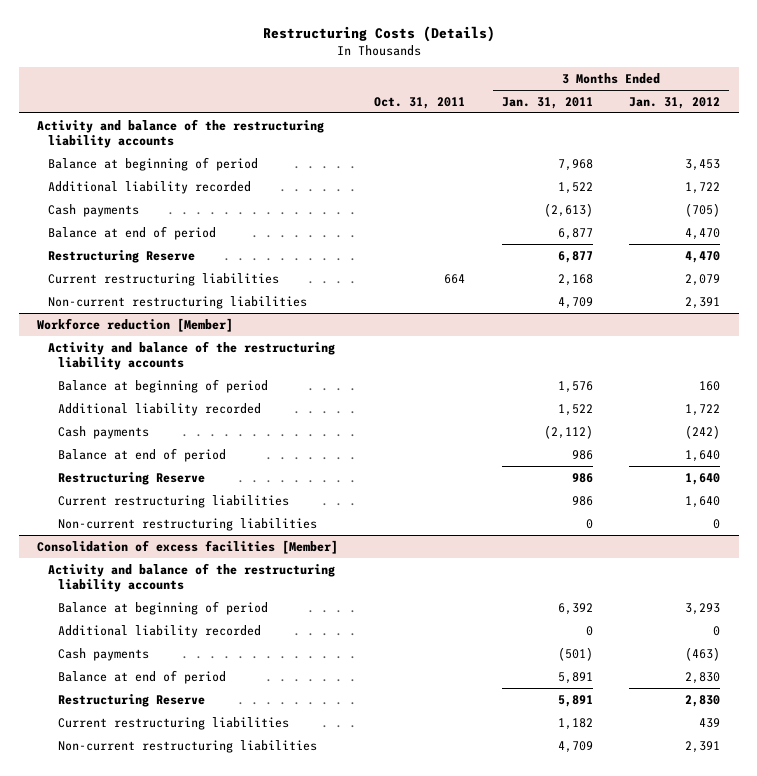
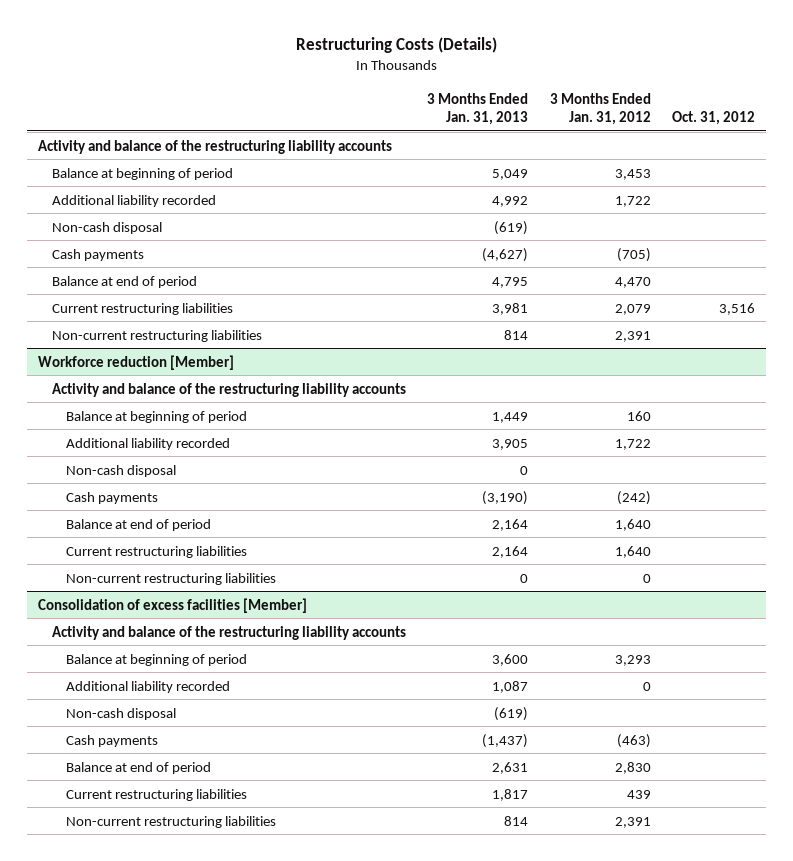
[374,96,466,109] Oct. 31, 2011 -> none
[501,96,593,109] Jan. 31, 2011 -> none
none -> [427,92,529,126] 3 Months Ended Jan. 31, 2013
none -> [672,111,756,126] Oct. 31, 2012
none -> [51,221,162,234] Non-cash disposal
[47,249,195,263] Restructuring Reserve -> none
none -> [65,464,176,477] Non-cash disposal
[58,471,206,485] Restructuring Reserve -> none
none -> [65,707,176,720] Non-cash disposal
[58,693,206,707] Restructuring Reserve -> none

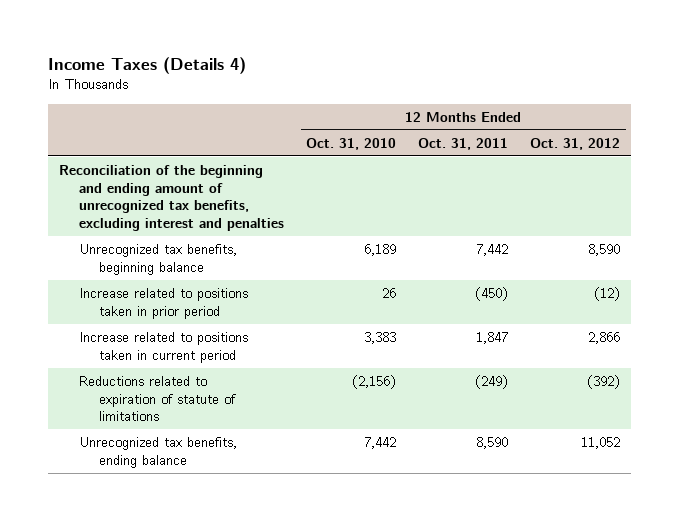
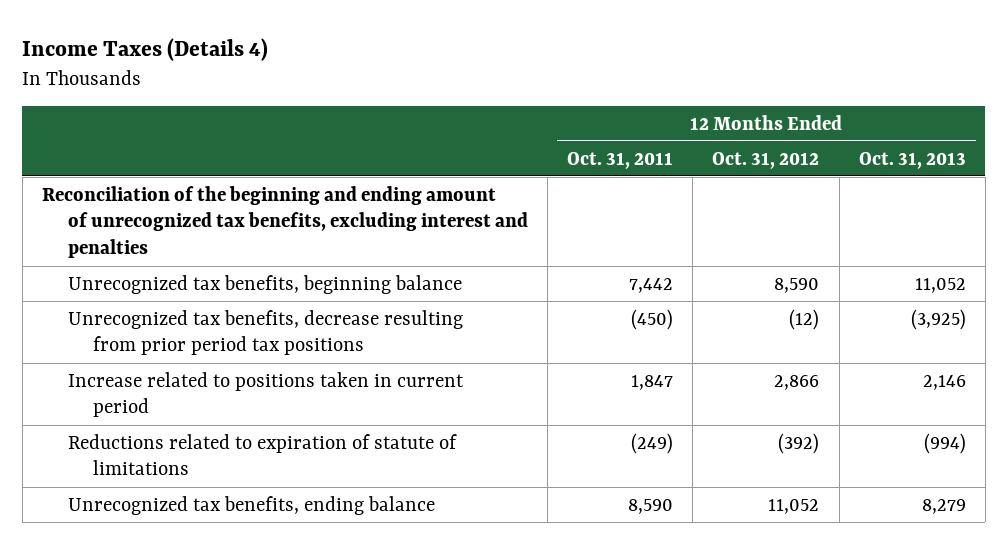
[306,137,397,150] Oct. 31, 2010 -> none
none -> [858,151,966,169] Oct. 31, 2013
[79,287,249,319] Increase related to positions taken in prior period -> [67,309,463,356] Unrecognized tax benefits, decrease resulting from prior period tax positions

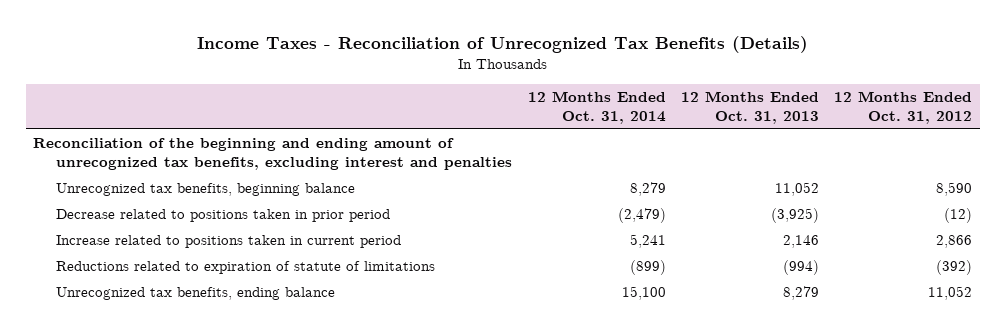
[22,37,269,61] Income Taxes (Details 4) -> [196,35,808,53] Income Taxes - Reconciliation of Unrecognized Tax Benefits (Details)
[567,151,674,169] Oct. 31, 2011 -> none
none -> [527,90,666,124] 12 Months Ended Oct. 31, 2014
[67,309,463,356] Unrecognized tax benefits, decrease resulting from prior period tax positions -> [56,209,391,223] Decrease related to positions taken in prior period

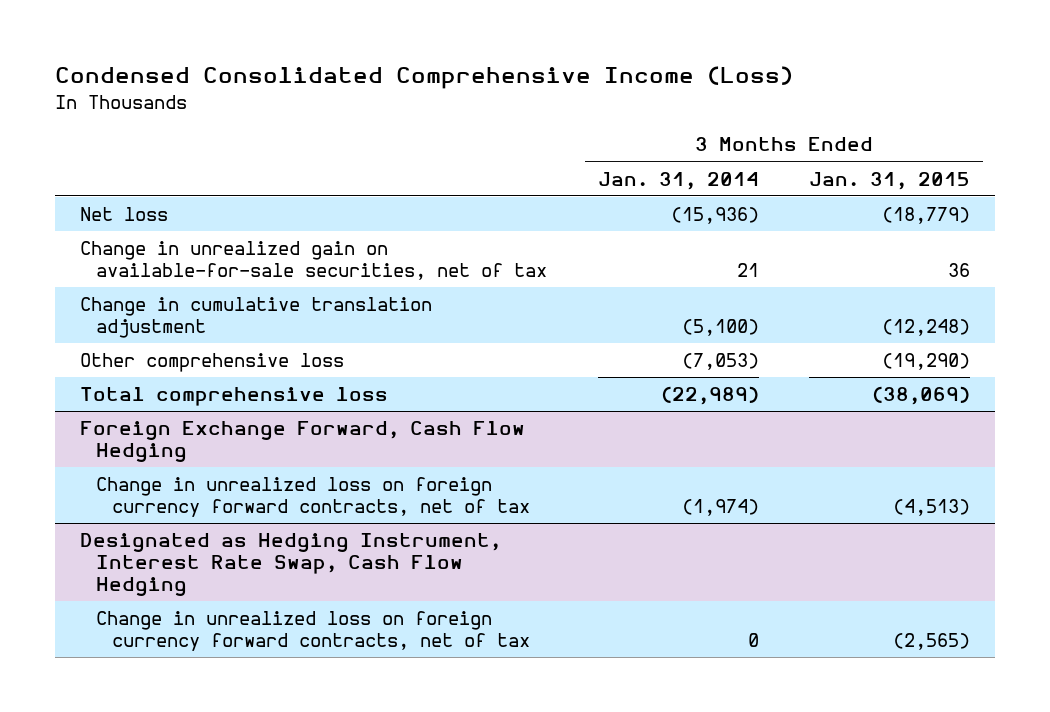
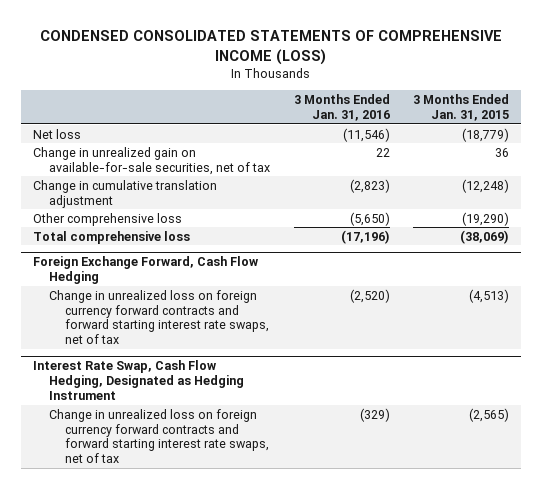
[54,66,793,90] Condensed Consolidated Comprehensive Income (Loss) -> [39,29,502,65] CONDENSED CONSOLIDATED STATEMENTS OF COMPREHENSIVE INCOME (LOSS)
[597,171,759,190] Jan. 31, 2014 -> none
none -> [293,94,390,121] 3 Months Ended Jan. 31, 2016
[96,477,531,518] Change in unrealized loss on foreign currency forward contracts, net of tax -> [48,289,270,345] Change in unrealized loss on foreign currency forward contracts and forward starting interest rate swaps, net of tax
[79,533,501,597] Designated as Hedging Instrument, Interest Rate Swap, Cash Flow Hedging -> [32,360,244,400] Interest Rate Swap, Cash Flow Hedging, Designated as Hedging Instrument
[96,611,531,652] Change in unrealized loss on foreign currency forward contracts, net of tax -> [48,408,270,464] Change in unrealized loss on foreign currency forward contracts and forward starting interest rate swaps, net of tax

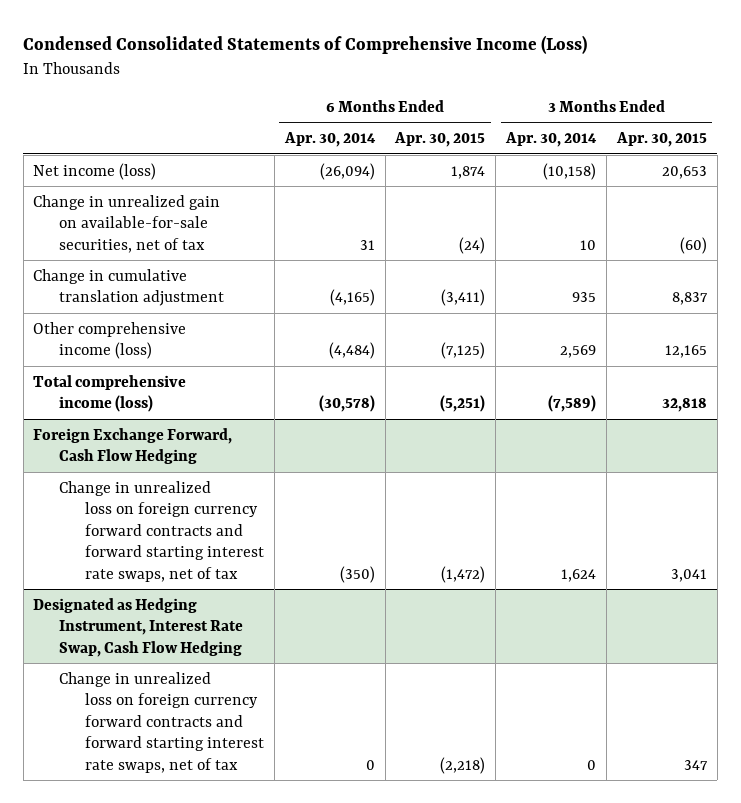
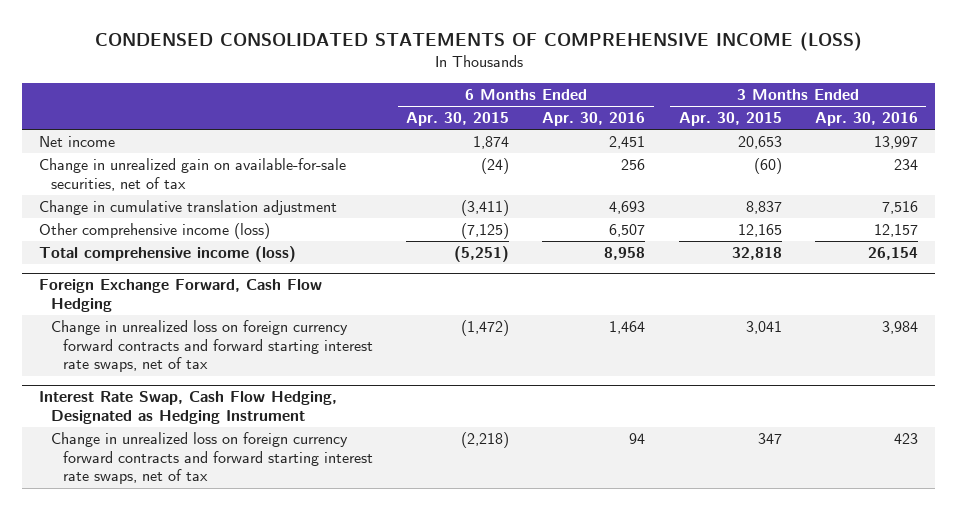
[23,35,588,55] Condensed Consolidated Statements of Comprehensive Income (Loss) -> [94,32,862,52] CONDENSED CONSOLIDATED STATEMENTS OF COMPREHENSIVE INCOME (LOSS)
[283,131,376,147] Apr. 30, 2014 -> none
[505,131,598,147] Apr. 30, 2014 -> none
none -> [542,112,646,127] Apr. 30, 2016
none -> [815,112,919,127] Apr. 30, 2016
[33,162,157,180] Net income (loss) -> [39,136,116,148] Net income
[33,597,244,657] Designated as Hedging Instrument, Interest Rate Swap, Cash Flow Hedging -> [39,391,338,425] Interest Rate Swap, Cash Flow Hedging, Designated as Hedging Instrument

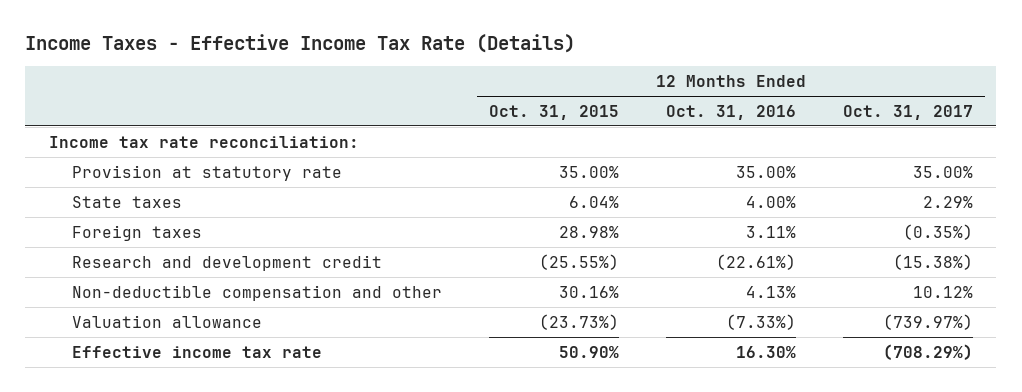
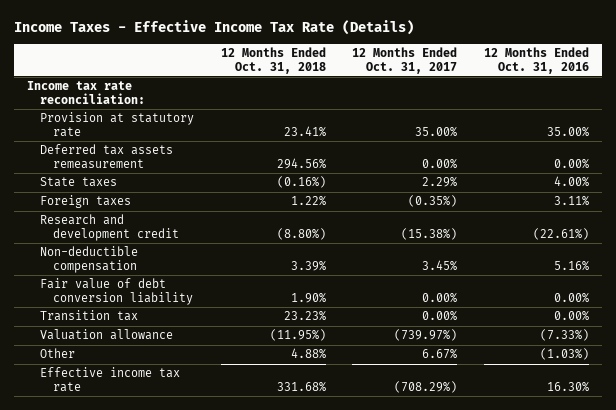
[488,104,619,120] Oct. 31, 2015 -> none
none -> [220,47,326,74] 12 Months Ended Oct. 31, 2018
none -> [39,144,173,170] Deferred tax assets remeasurement
[71,284,442,301] Non-deductible compensation and other -> [39,246,138,274] Non-deductible compensation
[745,285,796,298] 4.13% -> [553,261,589,272] 5.16%
[912,285,973,298] 10.12% -> [422,260,458,272] 3.45%
none -> [39,278,193,306] Fair value of debt conversion liability
none -> [39,310,138,322] Transition tax
none -> [39,348,75,359] Other

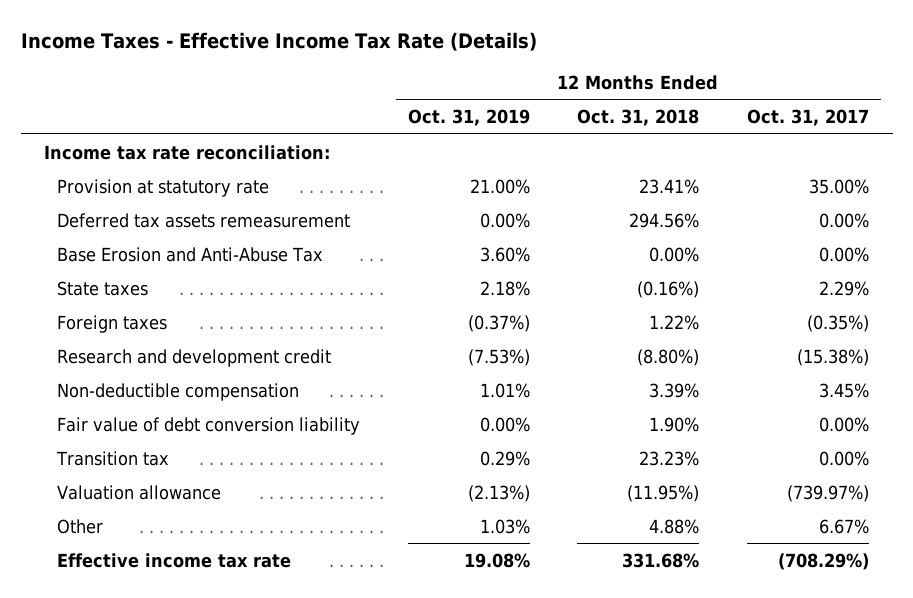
[483,47,589,74] 12 Months Ended Oct. 31, 2016 -> none
none -> [407,108,530,126] Oct. 31, 2019
none -> [57,246,324,262] Base Erosion and Anti-Abuse Tax

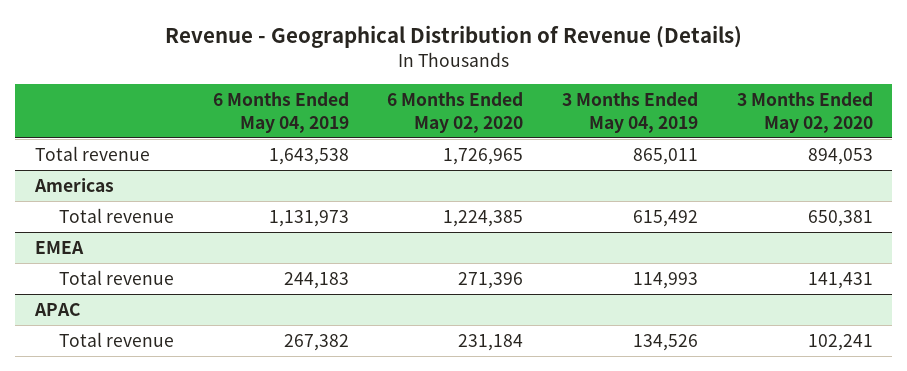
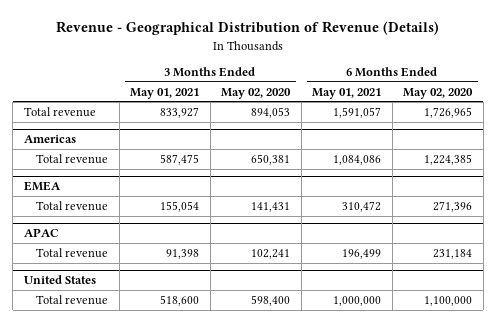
[212,92,349,133] 6 Months Ended May 04, 2019 -> none
[562,92,699,133] 3 Months Ended May 04, 2019 -> none
none -> [130,87,200,99] May 01, 2021
none -> [312,87,382,99] May 01, 2021
none -> [23,275,96,285] United States
none -> [36,294,109,305] Total revenue

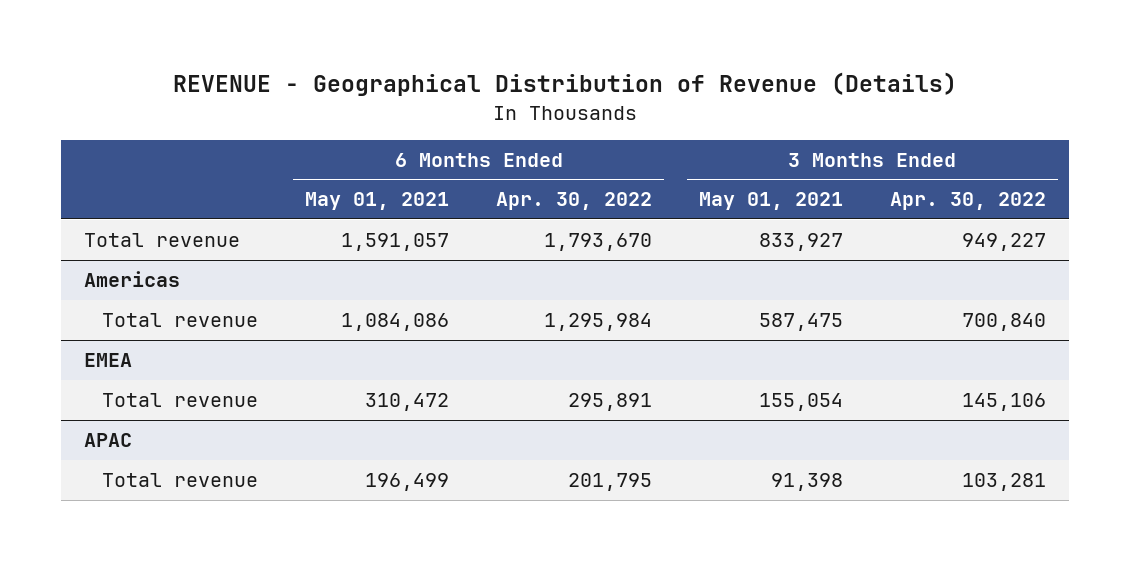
[55,21,439,36] Revenue - Geographical Distribution of Revenue (Details) -> [173,72,958,97] REVENUE - Geographical Distribution of Revenue (Details)
[221,87,292,99] May 02, 2020 -> none
[403,87,474,99] May 02, 2020 -> none
none -> [496,192,653,211] Apr. 30, 2022
none -> [889,192,1046,211] Apr. 30, 2022
[23,275,96,285] United States -> none
[36,294,109,305] Total revenue -> none

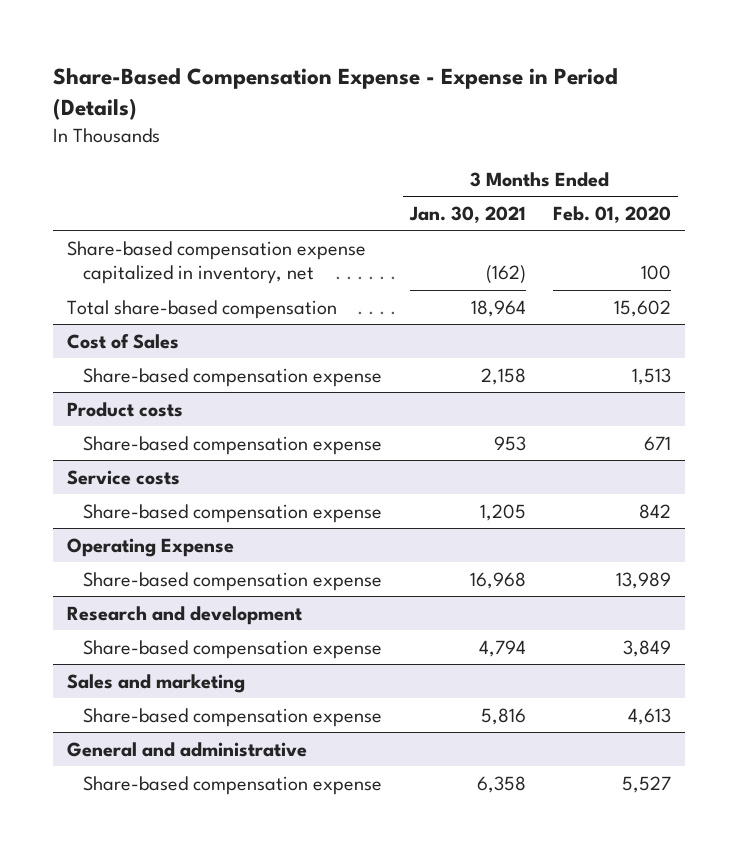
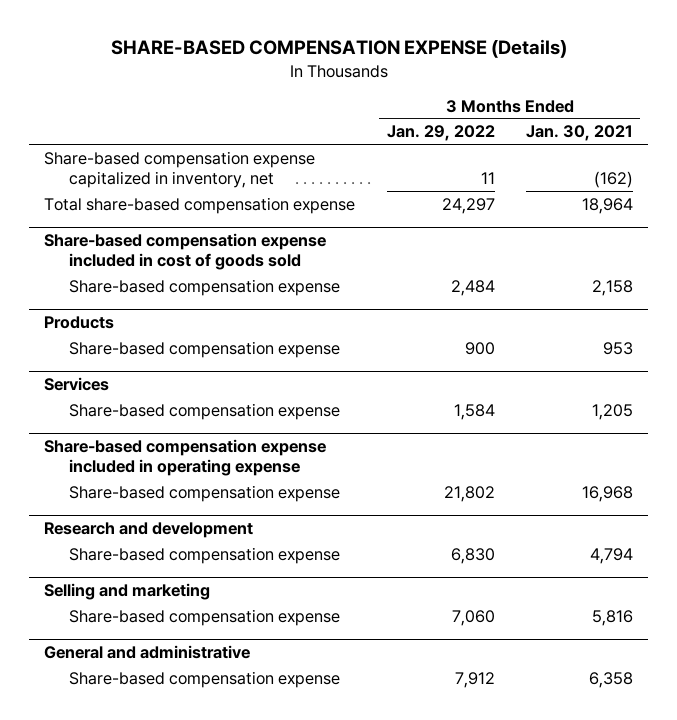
[53,68,619,121] Share-Based Compensation Expense - Expense in Period (Details) -> [110,39,567,59] SHARE-BASED COMPENSATION EXPENSE (Details)
[553,205,672,223] Feb. 01, 2020 -> none
none -> [386,125,495,142] Jan. 29, 2022
[67,299,338,319] Total share-based compensation -> [44,196,356,214] Total share-based compensation expense
[67,333,180,349] Cost of Sales -> [44,232,327,271] Share-based compensation expense included in cost of goods sold
[67,401,184,417] Product costs -> [44,315,115,329] Products
[67,469,181,485] Service costs -> [44,376,110,391] Services
[67,537,235,557] Operating Expense -> [44,438,327,477] Share-based compensation expense included in operating expense
[67,673,246,693] Sales and marketing -> [44,582,211,600] Selling and marketing

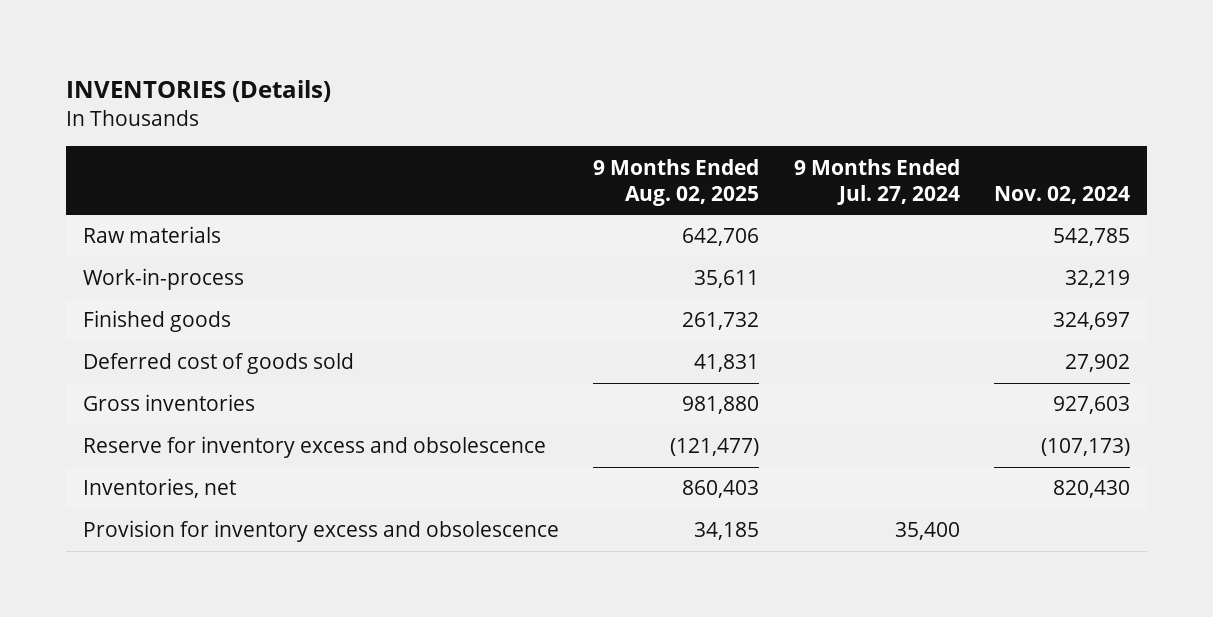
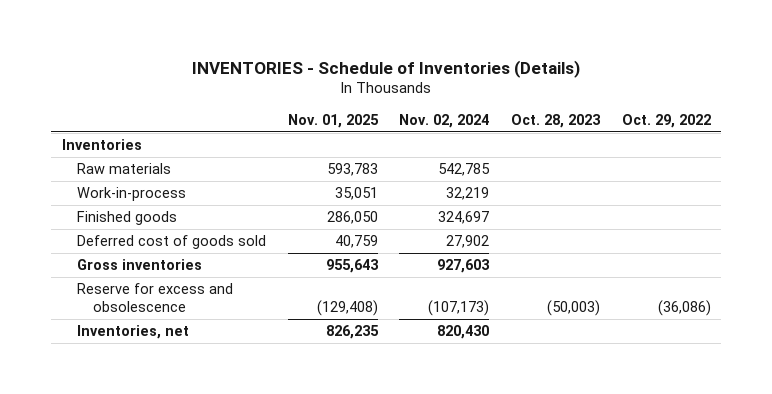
[65,79,331,102] INVENTORIES (Details) -> [192,59,581,78] INVENTORIES - Schedule of Inventories (Details)
[593,158,760,206] 9 Months Ended Aug. 02, 2025 -> none
[793,158,960,205] 9 Months Ended Jul. 27, 2024 -> none
none -> [287,114,379,129] Nov. 01, 2025
none -> [511,114,602,129] Oct. 28, 2023
none -> [621,114,711,129] Oct. 29, 2022
none -> [61,138,142,150] Inventories
[83,436,547,459] Reserve for inventory excess and obsolescence -> [77,282,234,313] Reserve for excess and obsolescence
[83,520,560,543] Provision for inventory excess and obsolescence -> none

